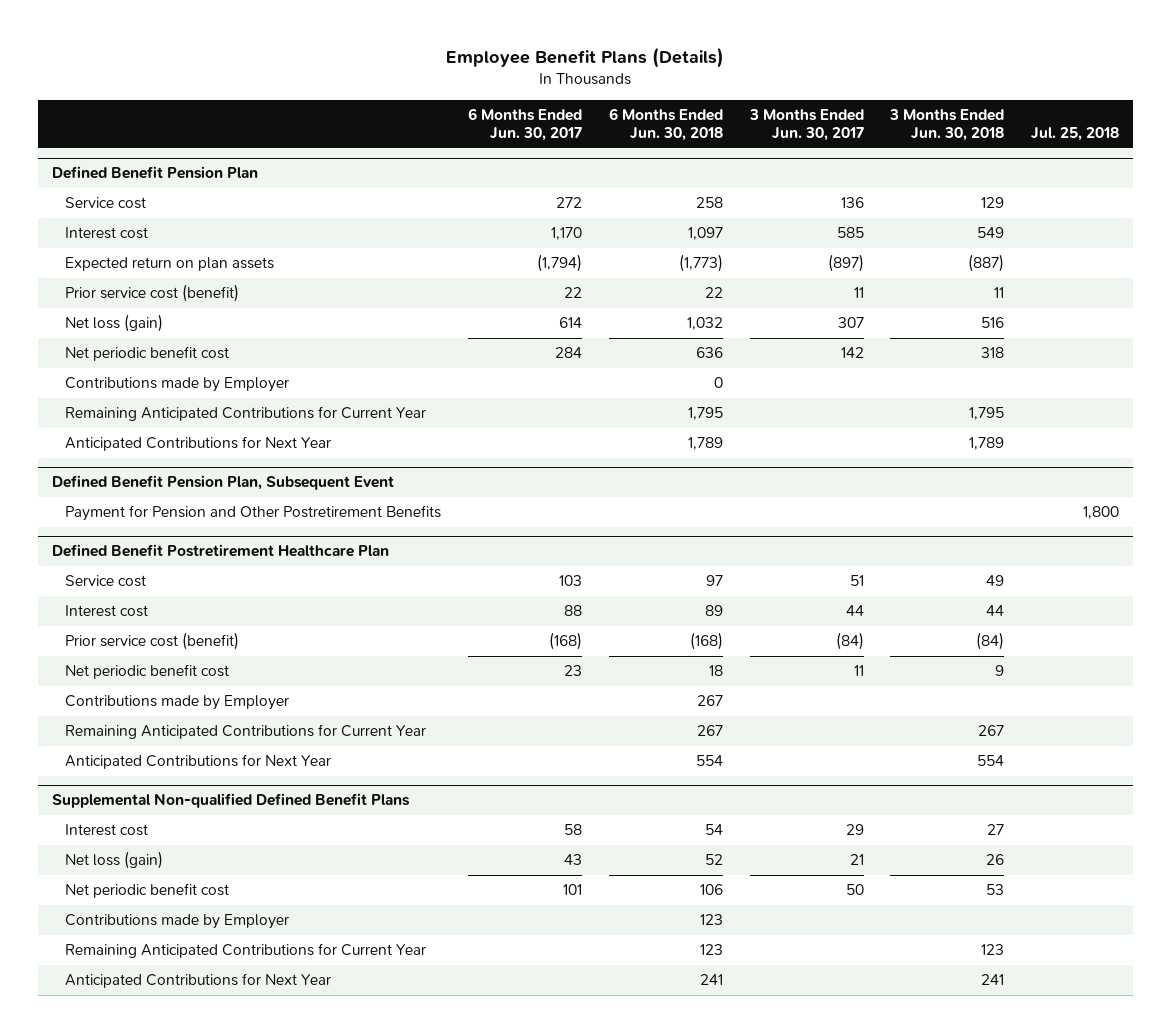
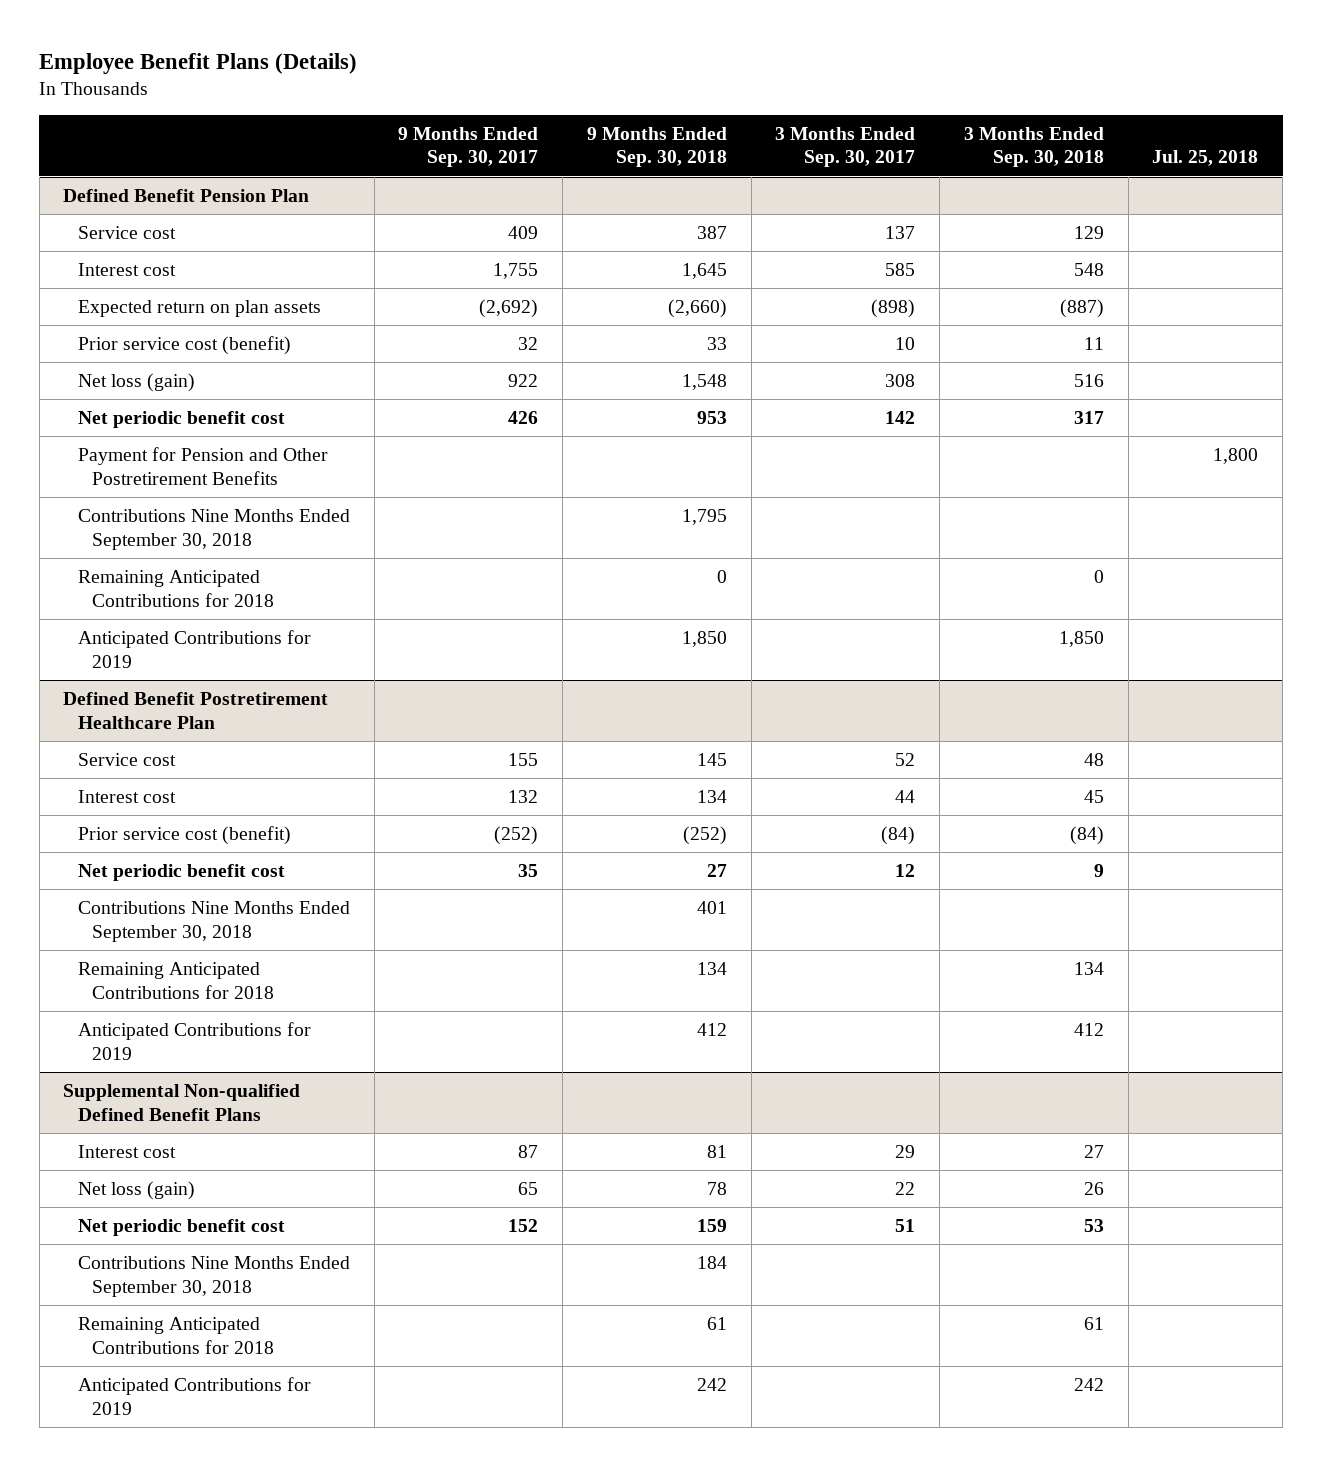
[468,107,583,142] 6 Months Ended Jun. 30, 2017 -> none
[608,107,723,142] 6 Months Ended Jun. 30, 2018 -> none
[748,108,864,142] 3 Months Ended Jun. 30, 2017 -> none
[889,108,1005,142] 3 Months Ended Jun. 30, 2018 -> none
none -> [398,126,539,168] 9 Months Ended Sep. 30, 2017
none -> [586,126,727,168] 9 Months Ended Sep. 30, 2018
none -> [775,126,916,168] 3 Months Ended Sep. 30, 2017
none -> [963,126,1104,168] 3 Months Ended Sep. 30, 2018
[51,475,394,491] Defined Benefit Pension Plan, Subsequent Event -> none
[65,505,442,522] Payment for Pension and Other Postretirement Benefits -> none
none -> [77,447,328,485] Payment for Pension and Other Postretirement Benefits
[65,377,290,393] Contributions made by Employer -> [77,509,350,550] Contributions Nine Months Ended September 30, 2018
[65,406,427,422] Remaining Anticipated Contributions for Current Year -> [77,570,275,607] Remaining Anticipated Contributions for 2018
[65,436,332,452] Anticipated Contributions for Next Year -> [77,630,311,668] Anticipated Contributions for 2019
[65,695,290,711] Contributions made by Employer -> [77,901,350,942] Contributions Nine Months Ended September 30, 2018
[65,724,427,740] Remaining Anticipated Contributions for Current Year -> [77,962,275,999] Remaining Anticipated Contributions for 2018
[65,754,332,770] Anticipated Contributions for Next Year -> [77,1022,311,1060] Anticipated Contributions for 2019
[65,914,290,930] Contributions made by Employer -> [77,1256,350,1297] Contributions Nine Months Ended September 30, 2018
[65,943,427,959] Remaining Anticipated Contributions for Current Year -> [77,1317,275,1354] Remaining Anticipated Contributions for 2018
[65,973,332,989] Anticipated Contributions for Next Year -> [77,1377,311,1415] Anticipated Contributions for 2019

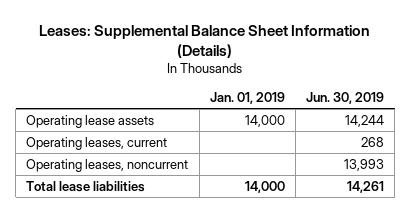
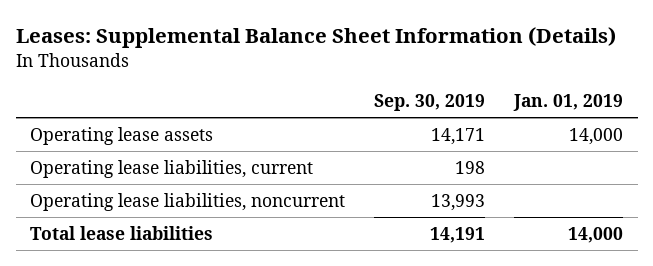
[306,92,385,105] Jun. 30, 2019 -> none
none -> [374,94,486,112] Sep. 30, 2019
[26,136,168,150] Operating leases, current -> [30,159,314,178] Operating lease liabilities, current
[26,158,189,172] Operating leases, noncurrent -> [30,192,346,211] Operating lease liabilities, noncurrent

